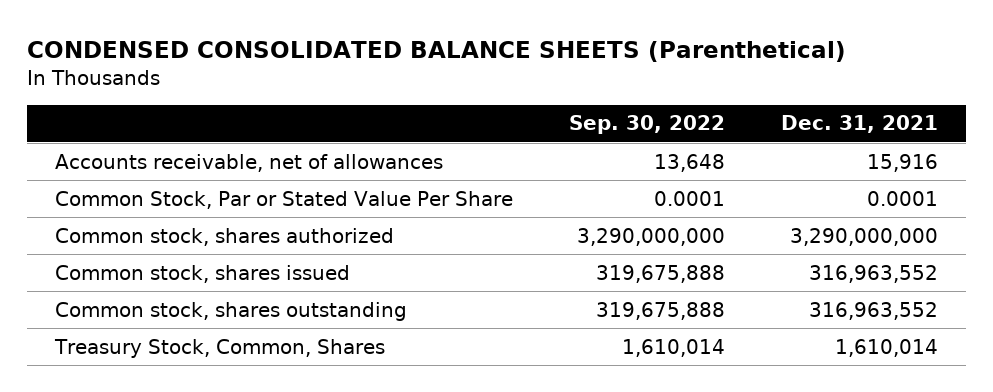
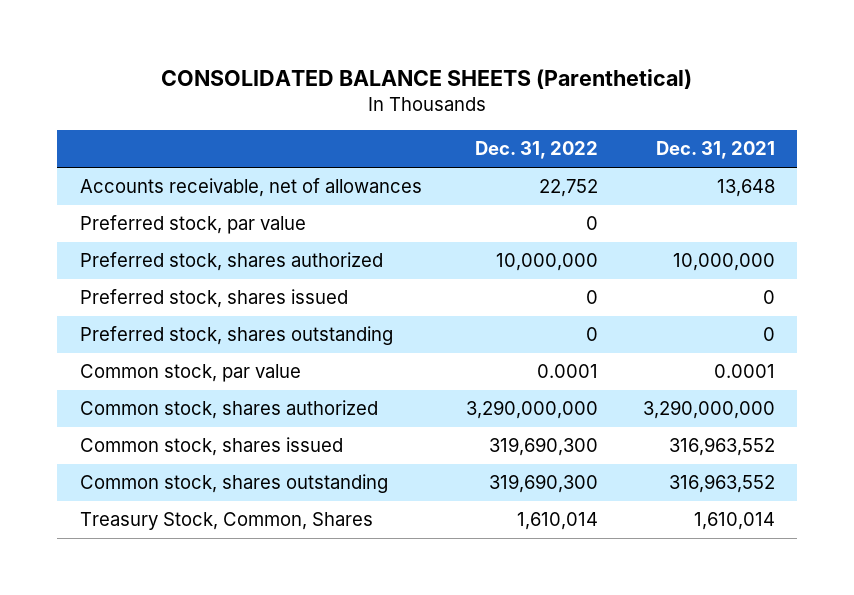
[27,41,847,63] CONDENSED CONSOLIDATED BALANCE SHEETS (Parenthetical) -> [161,69,693,90] CONSOLIDATED BALANCE SHEETS (Parenthetical)
[569,115,726,135] Sep. 30, 2022 -> none
none -> [475,141,599,160] Dec. 31, 2022
[866,153,938,172] 15,916 -> [716,179,775,198] 13,648
none -> [79,215,306,235] Preferred stock, par value
none -> [79,252,383,272] Preferred stock, shares authorized
none -> [79,289,348,309] Preferred stock, shares issued
none -> [79,326,393,346] Preferred stock, shares outstanding
[55,190,514,209] Common Stock, Par or Stated Value Per Share -> [79,364,301,383] Common stock, par value

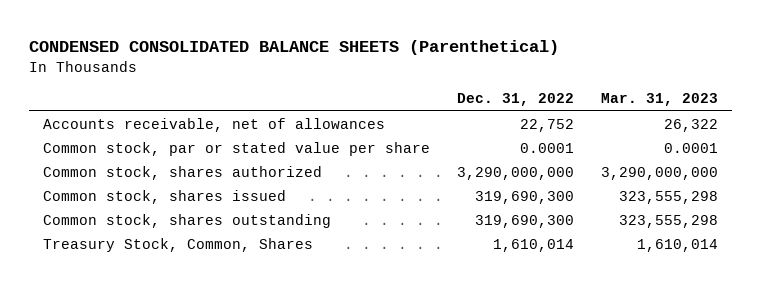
[161,69,693,90] CONSOLIDATED BALANCE SHEETS (Parenthetical) -> [28,39,559,55] CONDENSED CONSOLIDATED BALANCE SHEETS (Parenthetical)
[655,141,775,160] Dec. 31, 2021 -> none
none -> [601,93,719,107] Mar. 31, 2023
[79,215,306,235] Preferred stock, par value -> none
[79,252,383,272] Preferred stock, shares authorized -> none
[79,289,348,309] Preferred stock, shares issued -> none
[79,326,393,346] Preferred stock, shares outstanding -> none
[79,364,301,383] Common stock, par value -> [42,142,430,157] Common stock, par or stated value per share

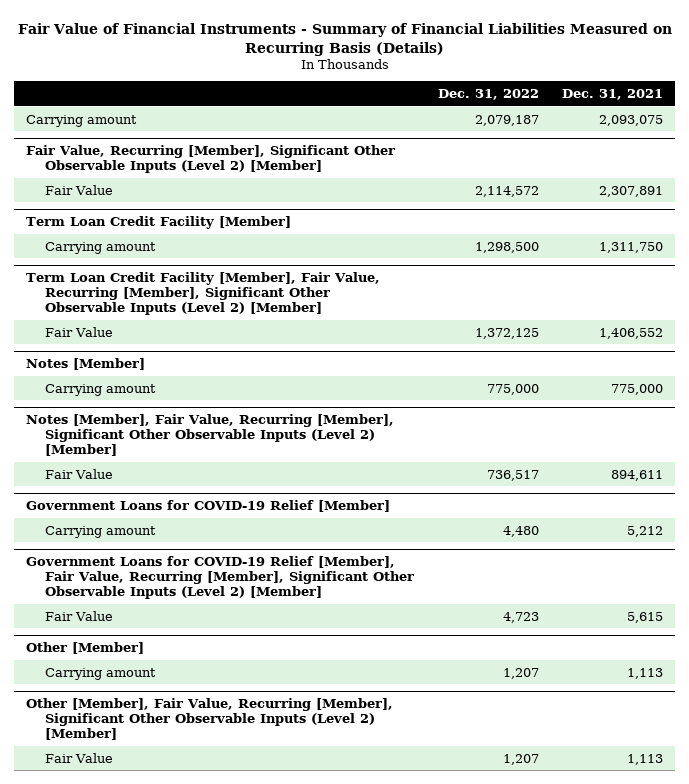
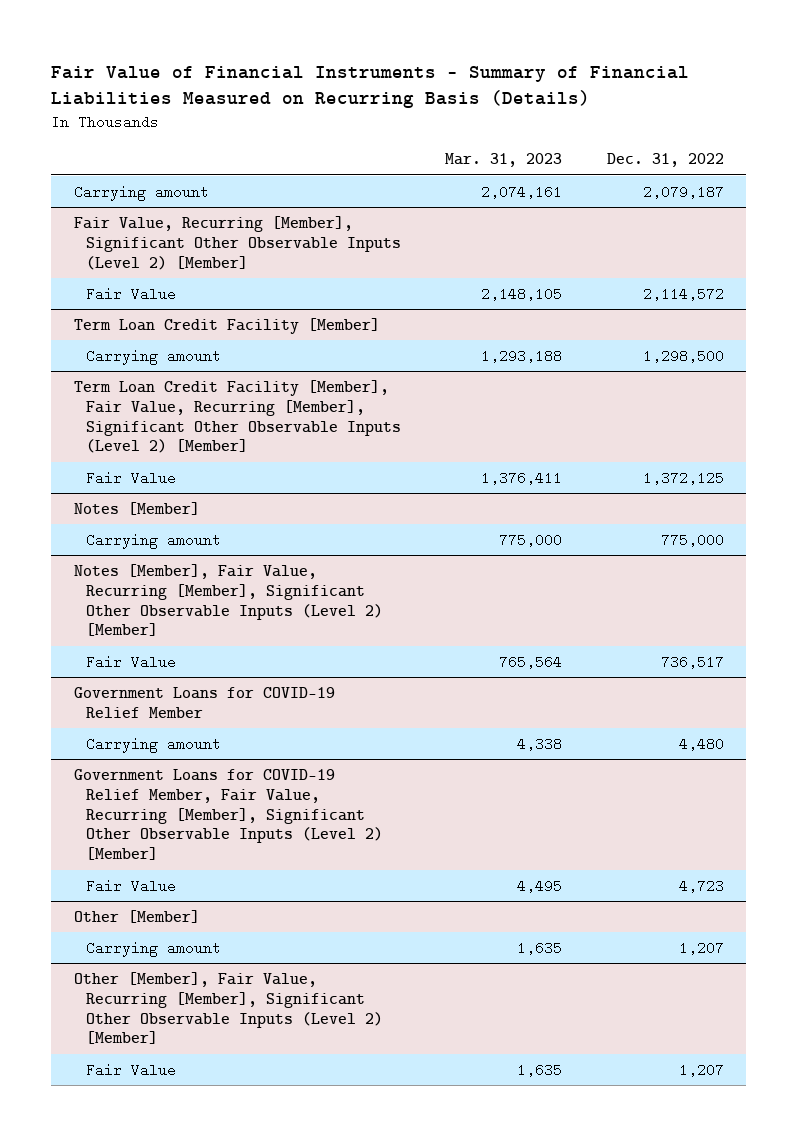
[562,89,664,101] Dec. 31, 2021 -> none
none -> [445,153,563,168] Mar. 31, 2023
[26,500,391,513] Government Loans for COVID-19 Relief [Member] -> [73,686,335,718] Government Loans for COVID-19 Relief Member
[26,556,415,600] Government Loans for COVID-19 Relief [Member], Fair Value, Recurring [Member], Significant Other Observable Inputs (Level 2) [Member] -> [73,768,383,861] Government Loans for COVID-19 Relief Member, Fair Value, Recurring [Member], Significant Other Observable Inputs (Level 2) [Member]

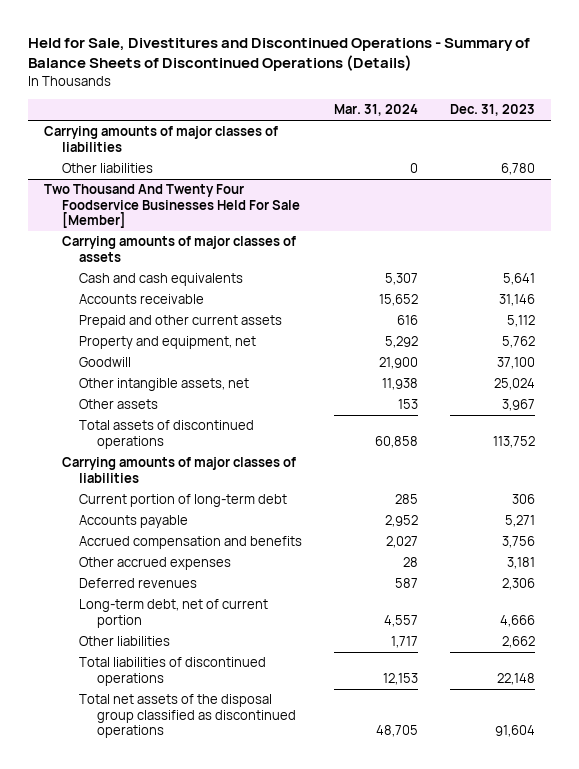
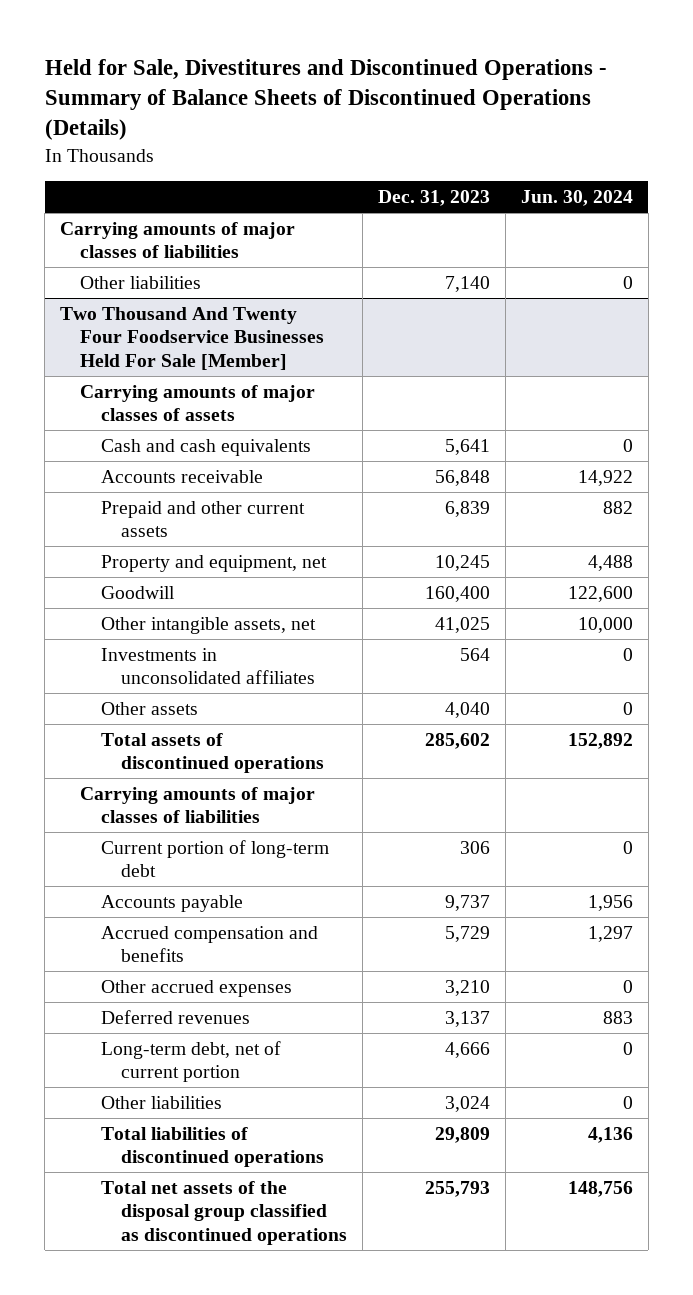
[334,104,419,117] Mar. 31, 2024 -> none
none -> [520,190,633,207] Jun. 30, 2024
[501,163,536,176] 6,780 -> [445,275,491,292] 7,140
[499,294,536,307] 31,146 -> [435,469,491,486] 56,848
[507,315,536,328] 5,112 -> [445,500,491,517] 6,839
[502,336,536,349] 5,762 -> [435,554,491,571] 10,245
[497,357,536,370] 37,100 -> [425,585,491,602] 160,400
[494,378,536,391] 25,024 -> [435,616,491,633] 41,025
none -> [100,647,316,685] Investments in unconsolidated affiliates
[502,399,536,412] 3,967 -> [445,701,491,718] 4,040
[493,435,536,448] 113,752 -> [425,732,491,749] 285,602
[505,515,536,528] 5,271 -> [445,894,491,911] 9,737
[502,536,536,549] 3,756 -> [445,925,491,942] 5,729
[507,557,536,570] 3,181 -> [445,979,491,996] 3,210
[502,578,536,591] 2,306 -> [445,1010,491,1027] 3,137
[502,636,536,649] 2,662 -> [445,1095,491,1112] 3,024
[497,672,536,685] 22,148 -> [435,1126,491,1143] 29,809
[495,725,536,738] 91,604 -> [425,1180,491,1197] 255,793

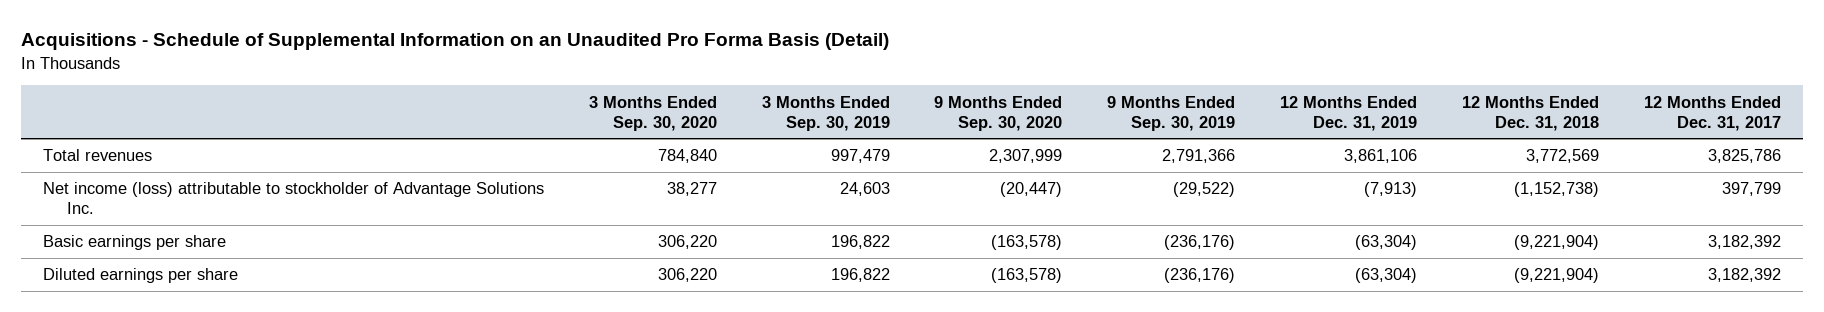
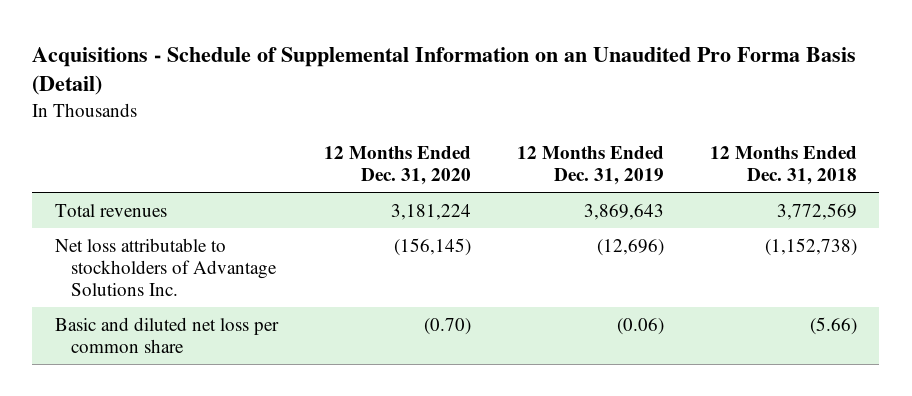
[588,95,717,131] 3 Months Ended Sep. 30, 2020 -> none
[761,95,890,131] 3 Months Ended Sep. 30, 2019 -> none
[934,95,1063,131] 9 Months Ended Sep. 30, 2020 -> none
[1107,95,1236,131] 9 Months Ended Sep. 30, 2019 -> none
[1643,95,1781,131] 12 Months Ended Dec. 31, 2017 -> none
none -> [323,146,471,186] 12 Months Ended Dec. 31, 2020
[42,268,238,284] Diluted earnings per share -> none
[1344,149,1418,164] 3,861,106 -> [583,203,664,220] 3,869,643
[42,182,544,215] Net income (loss) attributable to stockholder of Advantage Solutions Inc. -> [55,237,278,297] Net loss attributable to stockholders of Advantage Solutions Inc.
[1364,182,1418,198] (7,913) -> [596,238,664,256] (12,696)
[42,235,226,251] Basic earnings per share -> [55,316,280,353] Basic and diluted net loss per common share
[1355,235,1418,251] (63,304) -> [616,317,664,335] (0.06)
[1513,235,1599,251] (9,221,904) -> [809,316,857,335] (5.66)

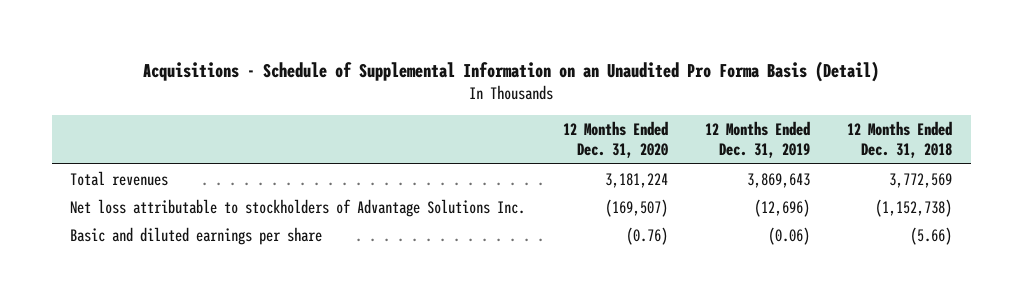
[393,237,471,256] (156,145) -> [604,198,668,217] (169,507)
[55,316,280,353] Basic and diluted net loss per common share -> [70,226,323,245] Basic and diluted earnings per share
[423,317,471,335] (0.70) -> [625,226,668,245] (0.76)

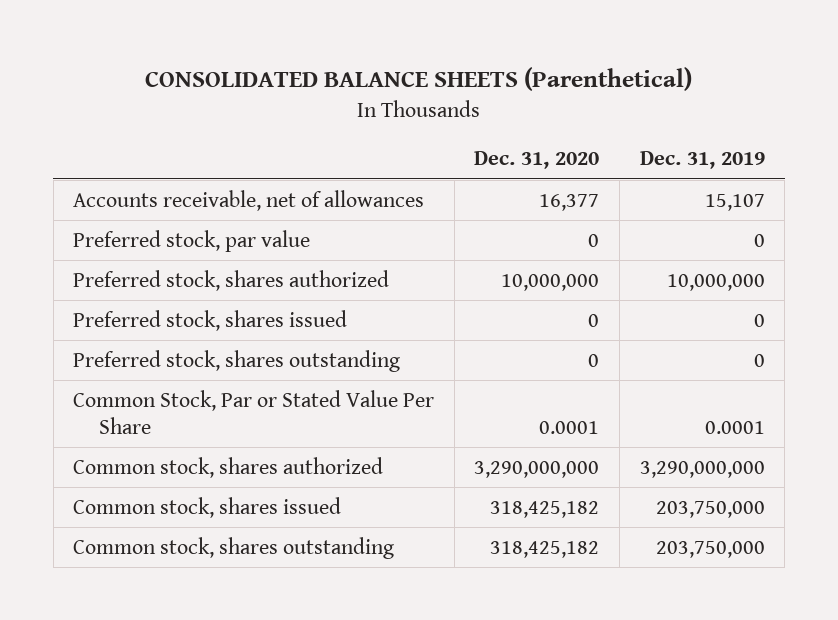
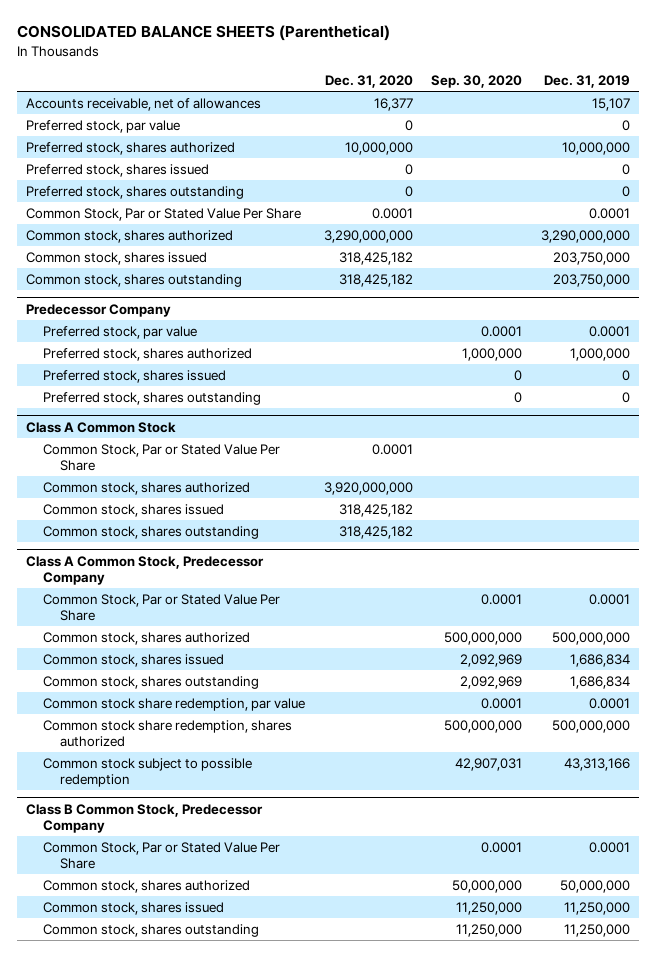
none -> [431,74,523,88] Sep. 30, 2020
none -> [25,303,171,317] Predecessor Company
none -> [43,325,198,339] Preferred stock, par value
none -> [43,347,253,361] Preferred stock, shares authorized
none -> [43,369,227,383] Preferred stock, shares issued
none -> [43,391,262,405] Preferred stock, shares outstanding
none -> [25,421,176,433] Class A Common Stock
none -> [43,443,281,471] Common Stock, Par or Stated Value Per Share
none -> [43,481,251,495] Common stock, shares authorized
none -> [43,503,225,517] Common stock, shares issued
none -> [43,525,260,539] Common stock, shares outstanding
none -> [25,555,264,585] Class A Common Stock, Predecessor Company
none -> [43,593,281,621] Common Stock, Par or Stated Value Per Share
none -> [43,631,251,645] Common stock, shares authorized
none -> [43,653,225,667] Common stock, shares issued
none -> [43,675,260,689] Common stock, shares outstanding
none -> [43,697,306,711] Common stock share redemption, par value
none -> [43,719,293,747] Common stock share redemption, shares authorized
none -> [43,757,253,787] Common stock subject to possible redemption
none -> [25,803,263,833] Class B Common Stock, Predecessor Company
none -> [43,841,281,869] Common Stock, Par or Stated Value Per Share
none -> [43,879,251,893] Common stock, shares authorized
none -> [43,901,225,915] Common stock, shares issued
none -> [43,923,260,937] Common stock, shares outstanding

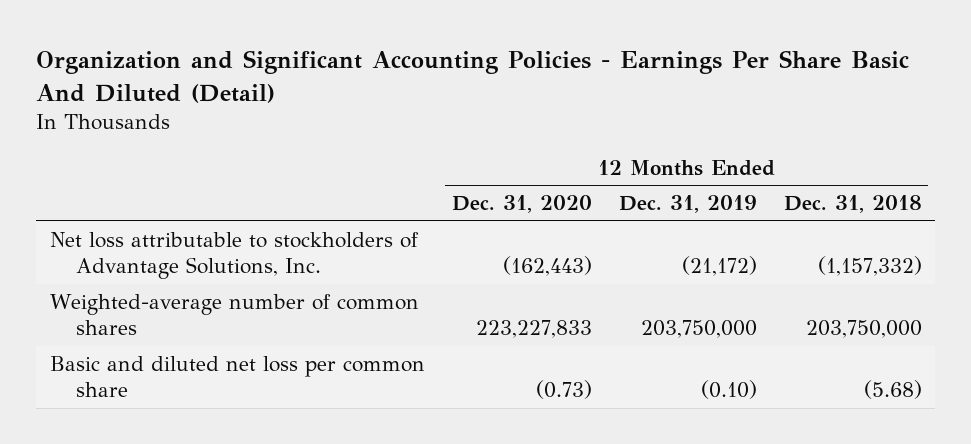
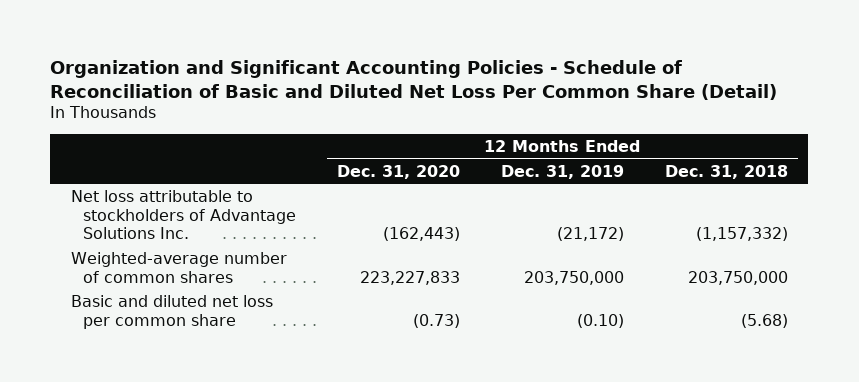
[36,50,910,103] Organization and Significant Accounting Policies - Earnings Per Share Basic And Diluted (Detail) -> [50,60,778,100] Organization and Significant Accounting Policies - Schedule of Reconciliation of Basic and Diluted Net Loss Per Common Share (Detail)
[49,232,419,279] Net loss attributable to stockholders of Advantage Solutions, Inc. -> [70,189,297,240] Net loss attributable to stockholders of Advantage Solutions Inc.

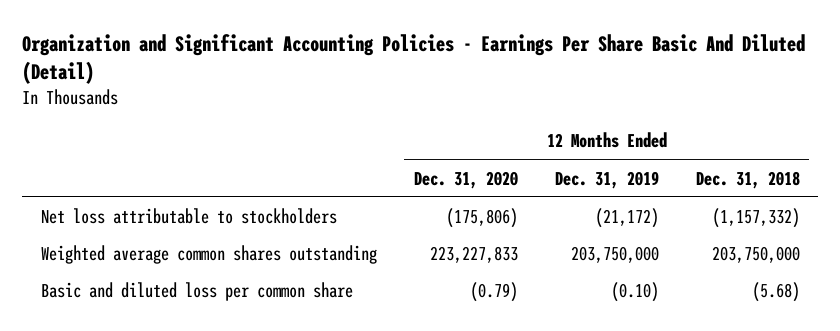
[50,60,778,100] Organization and Significant Accounting Policies - Schedule of Reconciliation of Basic and Diluted Net Loss Per Common Share (Detail) -> [21,33,805,85] Organization and Significant Accounting Policies - Earnings Per Share Basic And Diluted (Detail)
[70,189,297,240] Net loss attributable to stockholders of Advantage Solutions Inc. -> [40,208,337,225] Net loss attributable to stockholders
[383,227,461,242] (162,443) -> [445,208,518,229] (175,806)
[70,251,287,283] Weighted-average number of common shares -> [40,245,377,265] Weighted average common shares outstanding
[70,294,273,329] Basic and diluted net loss per common share -> [40,282,353,302] Basic and diluted loss per common share
[413,313,461,328] (0.73) -> [469,282,518,303] (0.79)

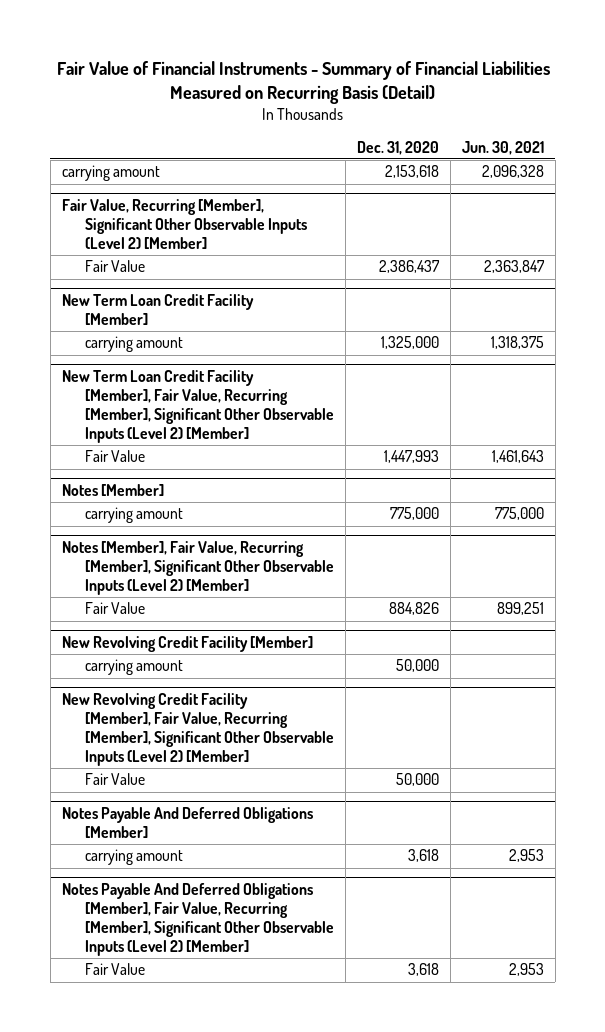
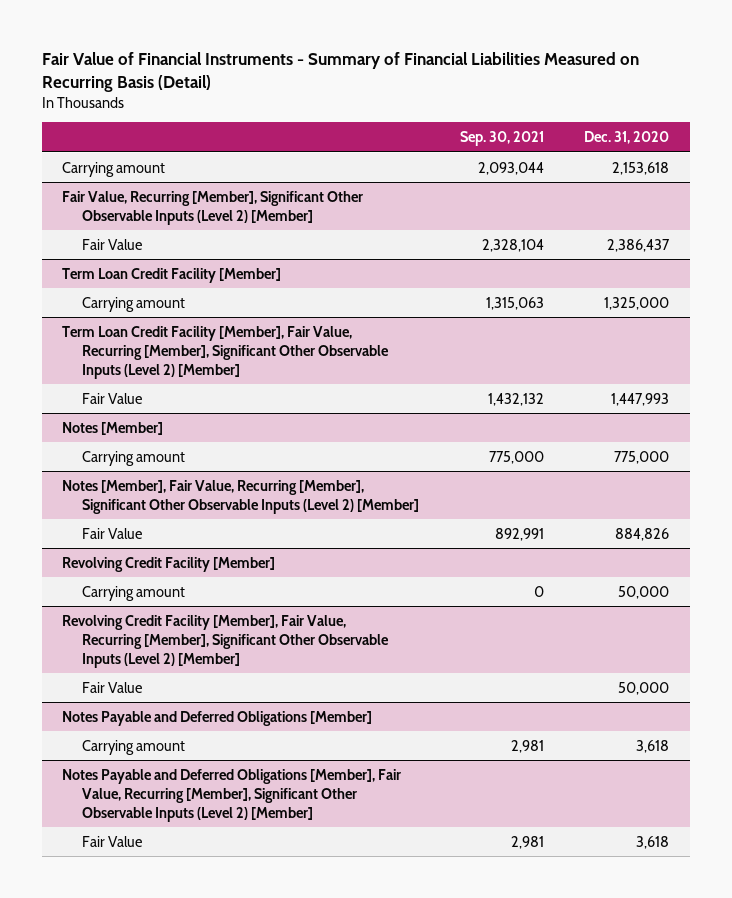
[461,140,544,155] Jun. 30, 2021 -> none
none -> [459,131,544,147] Sep. 30, 2021
[61,165,160,182] carrying amount -> [62,161,166,177] Carrying amount
[61,294,254,326] New Term Loan Credit Facility [Member] -> [62,267,282,283] Term Loan Credit Facility [Member]
[85,336,184,353] carrying amount -> [82,296,186,312] Carrying amount
[61,370,335,444] New Term Loan Credit Facility [Member], Fair Value, Recurring [Member], Significant Other Observable Inputs (Level 2) [Member] -> [62,325,390,379] Term Loan Credit Facility [Member], Fair Value, Recurring [Member], Significant Other Observable Inputs (Level 2) [Member]
[85,507,184,524] carrying amount -> [82,450,186,466] Carrying amount
[61,636,313,653] New Revolving Credit Facility [Member] -> [62,556,276,572] Revolving Credit Facility [Member]
[85,659,184,676] carrying amount -> [82,585,186,601] Carrying amount
[61,693,335,767] New Revolving Credit Facility [Member], Fair Value, Recurring [Member], Significant Other Observable Inputs (Level 2) [Member] -> [62,614,390,668] Revolving Credit Facility [Member], Fair Value, Recurring [Member], Significant Other Observable Inputs (Level 2) [Member]
[61,807,313,839] Notes Payable And Deferred Obligations [Member] -> [62,710,373,726] Notes Payable and Deferred Obligations [Member]
[85,849,184,866] carrying amount -> [82,739,186,755] Carrying amount
[61,883,335,957] Notes Payable And Deferred Obligations [Member], Fair Value, Recurring [Member], Significant Other Observable Inputs (Level 2) [Member] -> [62,768,402,822] Notes Payable and Deferred Obligations [Member], Fair Value, Recurring [Member], Significant Other Observable Inputs (Level 2) [Member]

